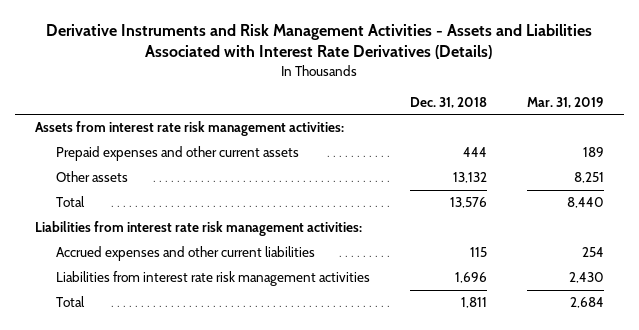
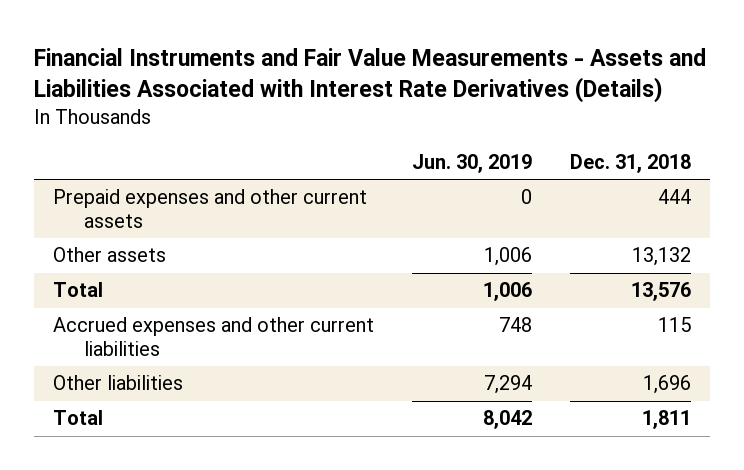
[46,23,593,60] Derivative Instruments and Risk Management Activities - Assets and Liabilities Associated with Interest Rate Derivatives (Details) -> [34,47,707,104] Financial Instruments and Fair Value Measurements - Assets and Liabilities Associated with Interest Rate Derivatives (Details)
[527,96,605,108] Mar. 31, 2019 -> none
none -> [412,153,533,173] Jun. 30, 2019
[34,121,344,137] Assets from interest rate risk management activities: -> none
[34,221,362,237] Liabilities from interest rate risk management activities: -> none
[56,271,371,287] Liabilities from interest rate risk management activities -> [53,375,184,391] Other liabilities

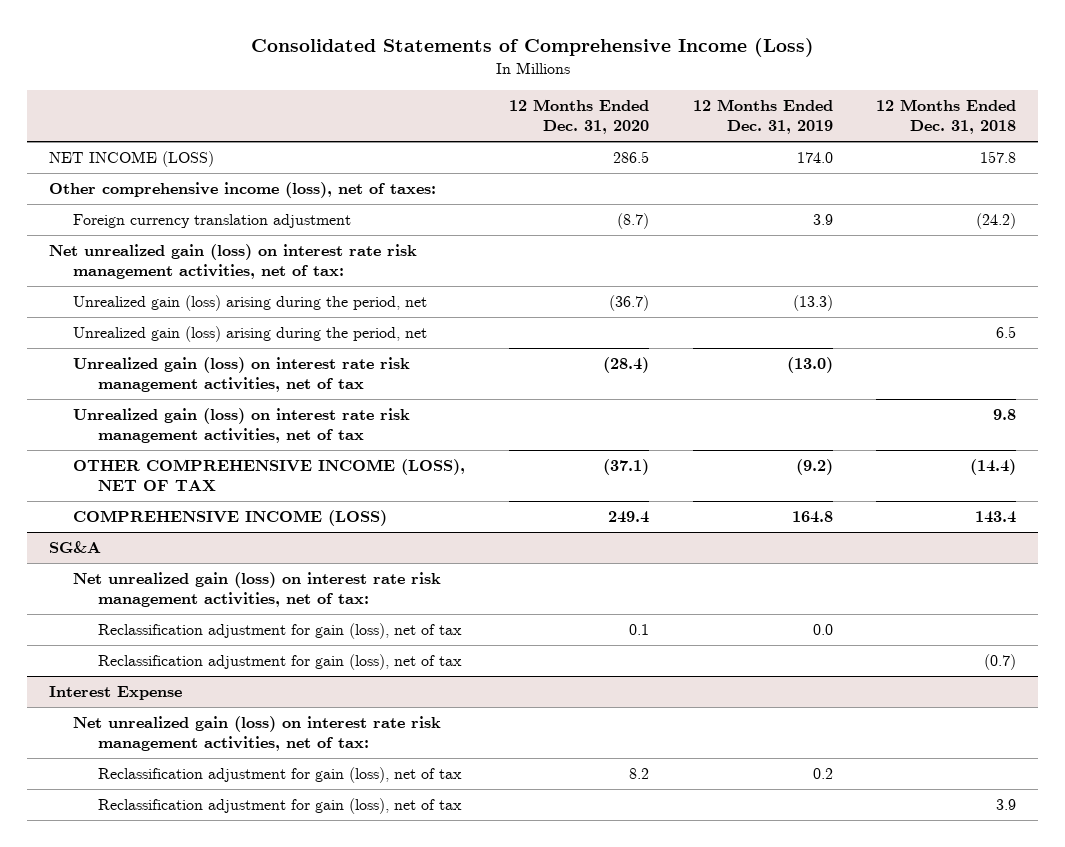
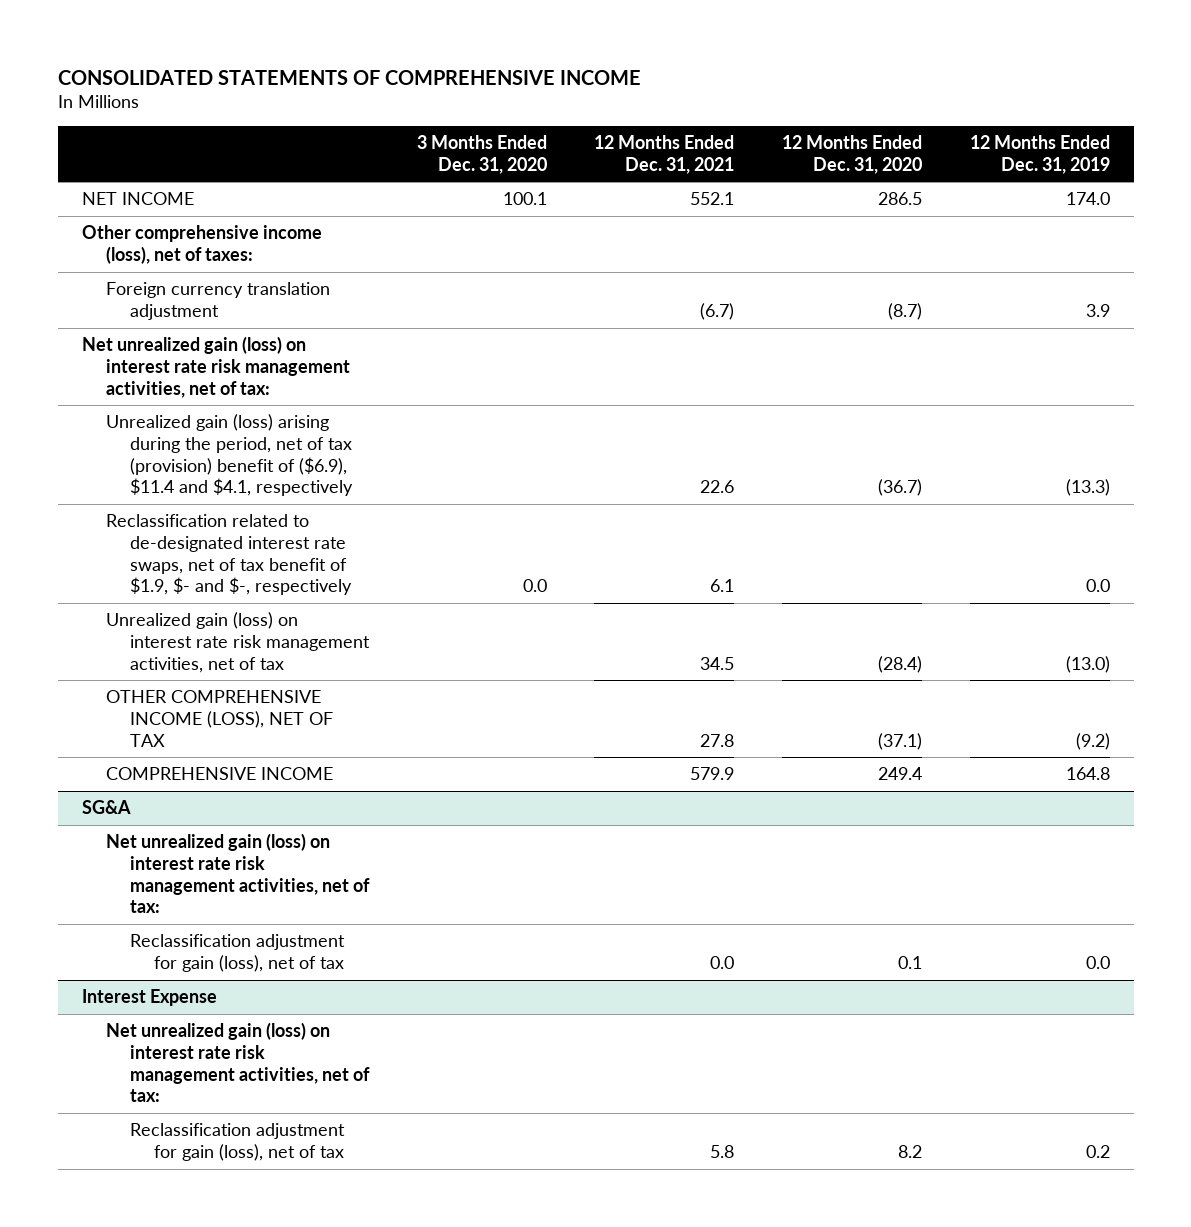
[250,38,814,58] Consolidated Statements of Comprehensive Income (Loss) -> [57,69,641,85] CONSOLIDATED STATEMENTS OF COMPREHENSIVE INCOME
[876,99,1017,135] 12 Months Ended Dec. 31, 2018 -> none
none -> [416,135,547,174] 3 Months Ended Dec. 31, 2020
none -> [594,135,735,174] 12 Months Ended Dec. 31, 2021
[49,151,215,168] NET INCOME (LOSS) -> [81,192,194,206] NET INCOME
[73,326,428,343] Unrealized gain (loss) arising during the period, net -> none
[73,295,428,312] Unrealized gain (loss) arising during the period, net -> [105,414,354,497] Unrealized gain (loss) arising during the period, net of tax (provision) benefit of ($6.9), $11.4 and $4.1, respectively
none -> [105,514,353,596] Reclassification related to de-designated interest rate swaps, net of tax benefit of $1.9, $- and $-, respectively
[73,408,411,444] Unrealized gain (loss) on interest rate risk management activities, net of tax -> none
[73,510,388,527] COMPREHENSIVE INCOME (LOSS) -> [105,767,333,781] COMPREHENSIVE INCOME
[97,654,462,671] Reclassification adjustment for gain (loss), net of tax -> none
[97,798,462,815] Reclassification adjustment for gain (loss), net of tax -> none

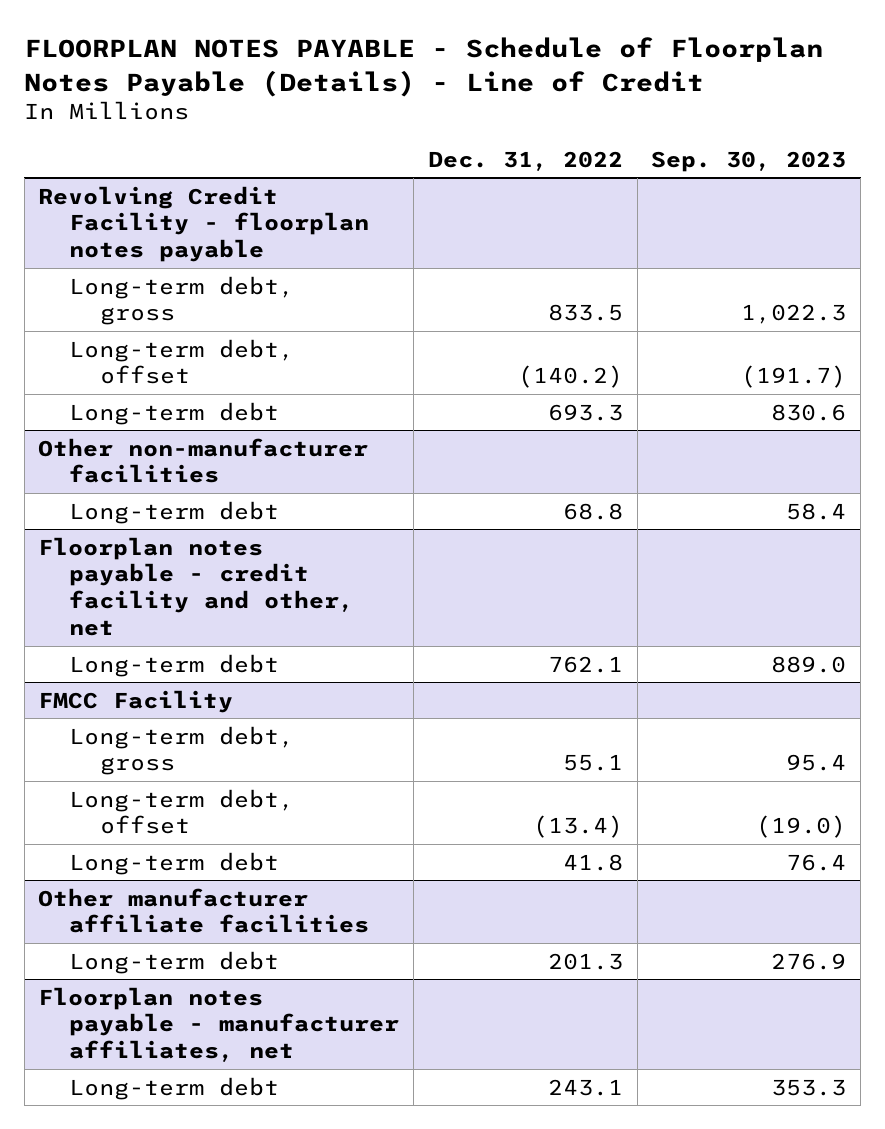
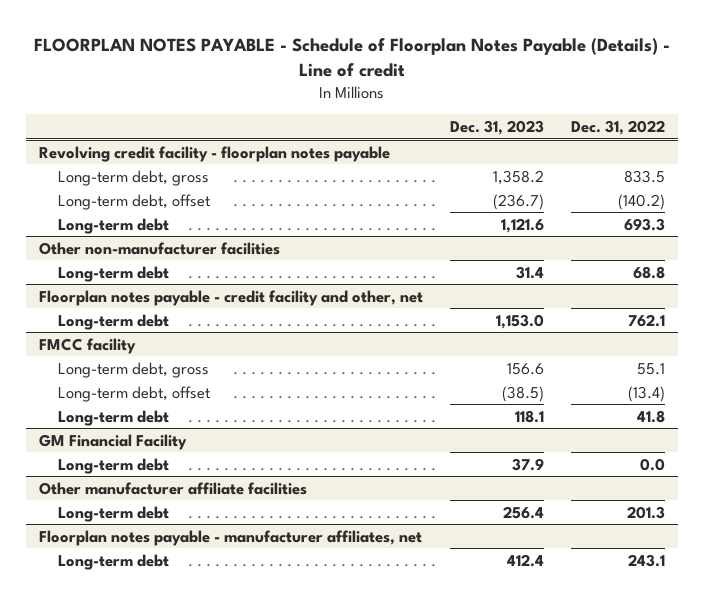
[24,37,824,97] FLOORPLAN NOTES PAYABLE - Schedule of Floorplan Notes Payable (Details) - Line of Credit -> [33,37,670,78] FLOORPLAN NOTES PAYABLE - Schedule of Floorplan Notes Payable (Details) - Line of credit
[651,150,847,172] Sep. 30, 2023 -> none
none -> [449,119,544,135] Dec. 31, 2023
[38,185,370,263] Revolving Credit Facility - floorplan notes payable -> [39,145,391,162] Revolving credit facility - floorplan notes payable
[38,689,234,713] FMCC Facility -> [39,337,137,354] FMCC facility
none -> [39,433,188,450] GM Financial Facility
none -> [57,457,169,474] Long-term debt

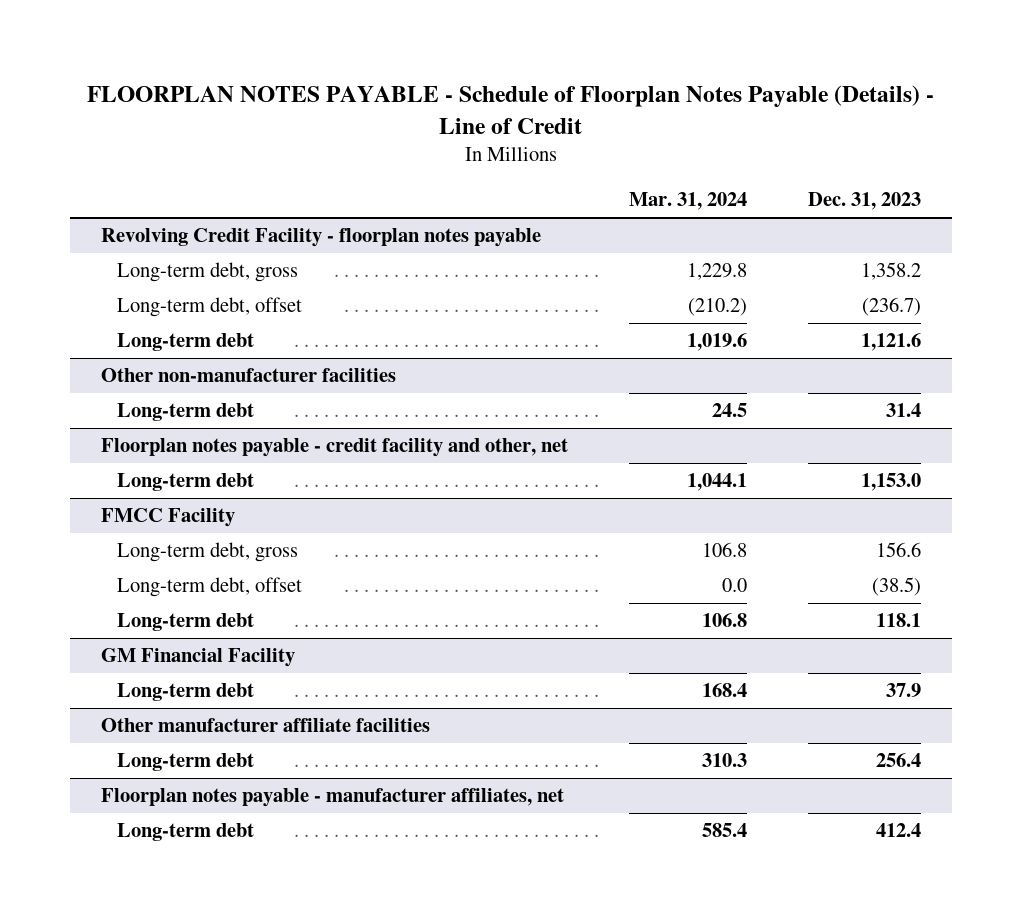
[33,37,670,78] FLOORPLAN NOTES PAYABLE - Schedule of Floorplan Notes Payable (Details) - Line of credit -> [87,85,935,134] FLOORPLAN NOTES PAYABLE - Schedule of Floorplan Notes Payable (Details) - Line of Credit
[570,119,665,135] Dec. 31, 2022 -> none
none -> [629,192,748,211] Mar. 31, 2024
[39,145,391,162] Revolving credit facility - floorplan notes payable -> [101,228,542,248] Revolving Credit Facility - floorplan notes payable
[39,337,137,354] FMCC facility -> [101,508,236,528] FMCC Facility

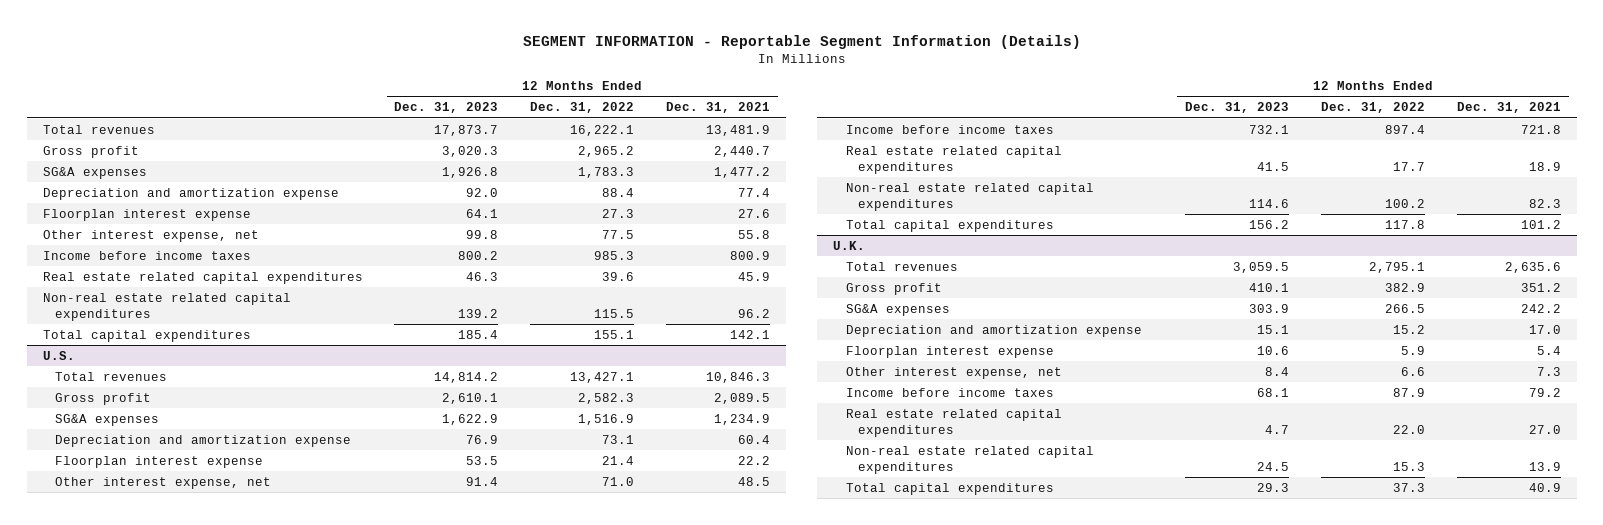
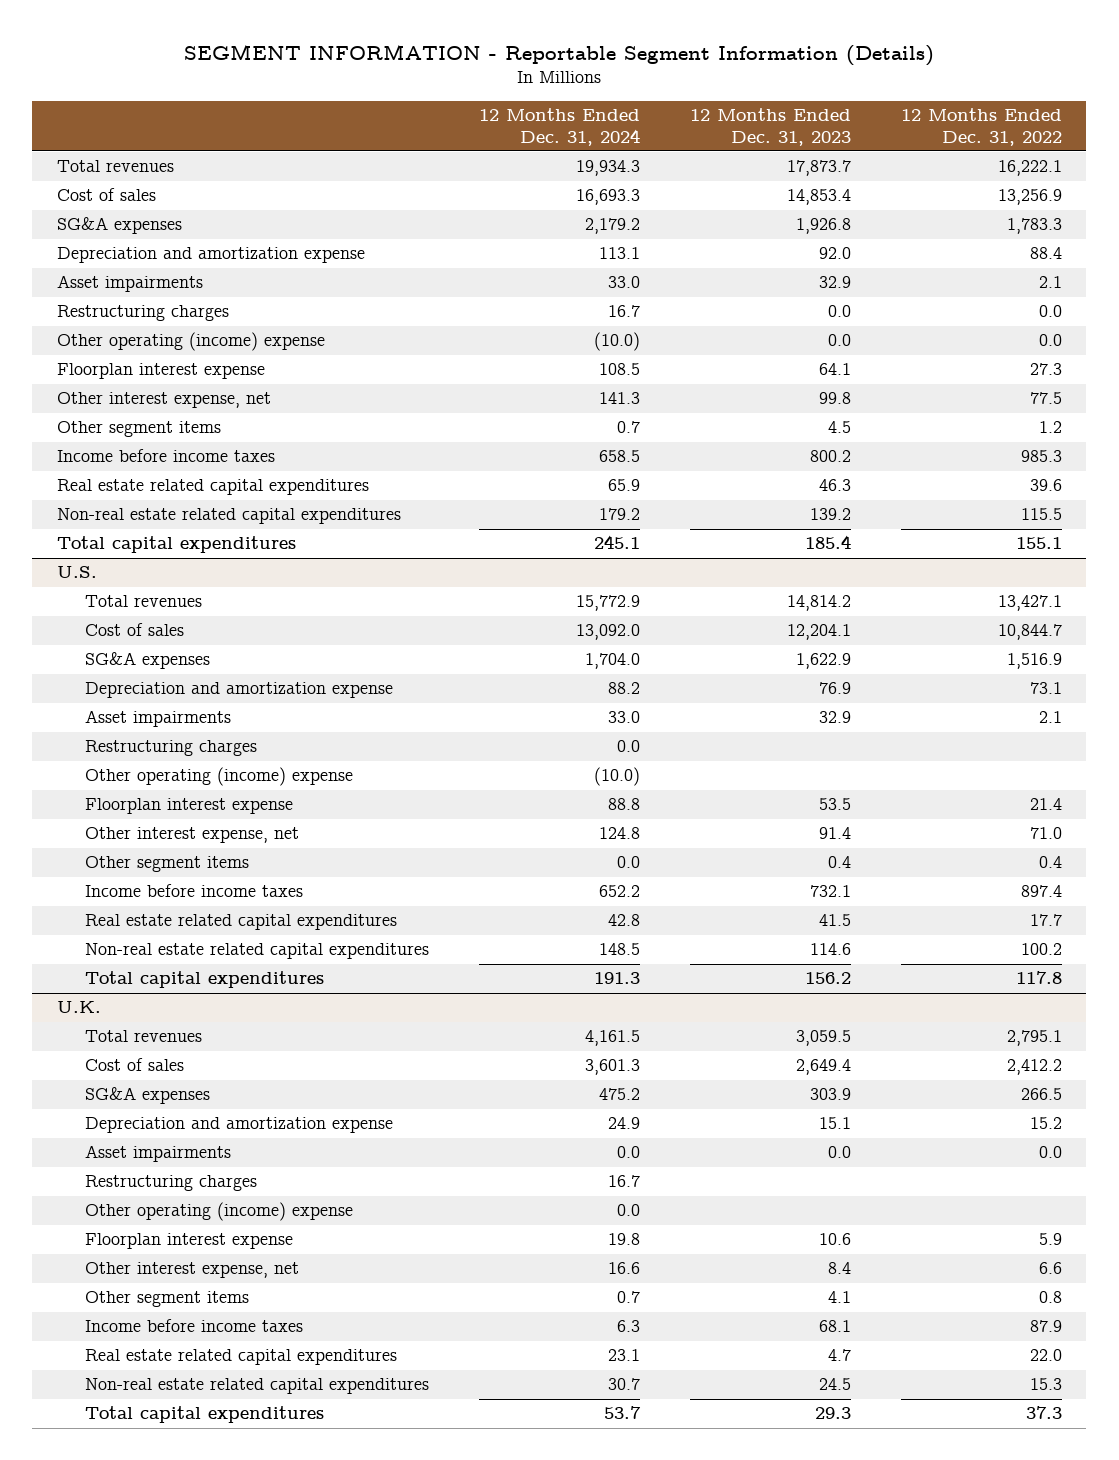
[666,102,771,114] Dec. 31, 2021 -> none
none -> [478,108,640,146] 12 Months Ended Dec. 31, 2024
[42,145,139,158] Gross profit -> none
none -> [57,188,157,202] Cost of sales
none -> [57,275,204,293] Asset impairments
none -> [57,305,230,322] Restructuring charges
none -> [57,332,326,352] Other operating (income) expense
none -> [57,421,222,438] Other segment items
[55,392,152,405] Gross profit -> none
none -> [85,623,185,637] Cost of sales
none -> [85,710,232,728] Asset impairments
none -> [85,740,258,757] Restructuring charges
none -> [85,767,354,787] Other operating (income) expense
none -> [85,856,250,873] Other segment items
[845,282,942,295] Gross profit -> none
none -> [85,1058,185,1072] Cost of sales
none -> [85,1145,232,1163] Asset impairments
none -> [85,1175,258,1192] Restructuring charges
none -> [85,1202,354,1222] Other operating (income) expense
none -> [85,1291,250,1308] Other segment items

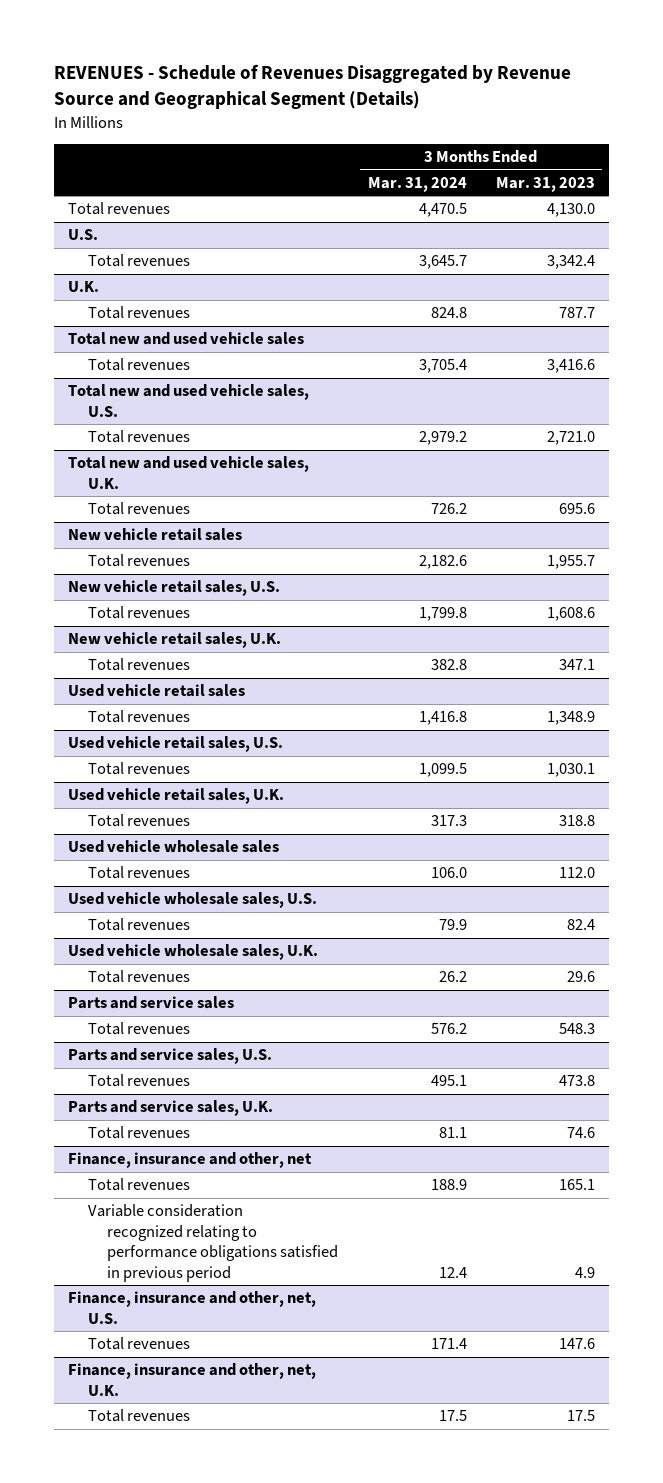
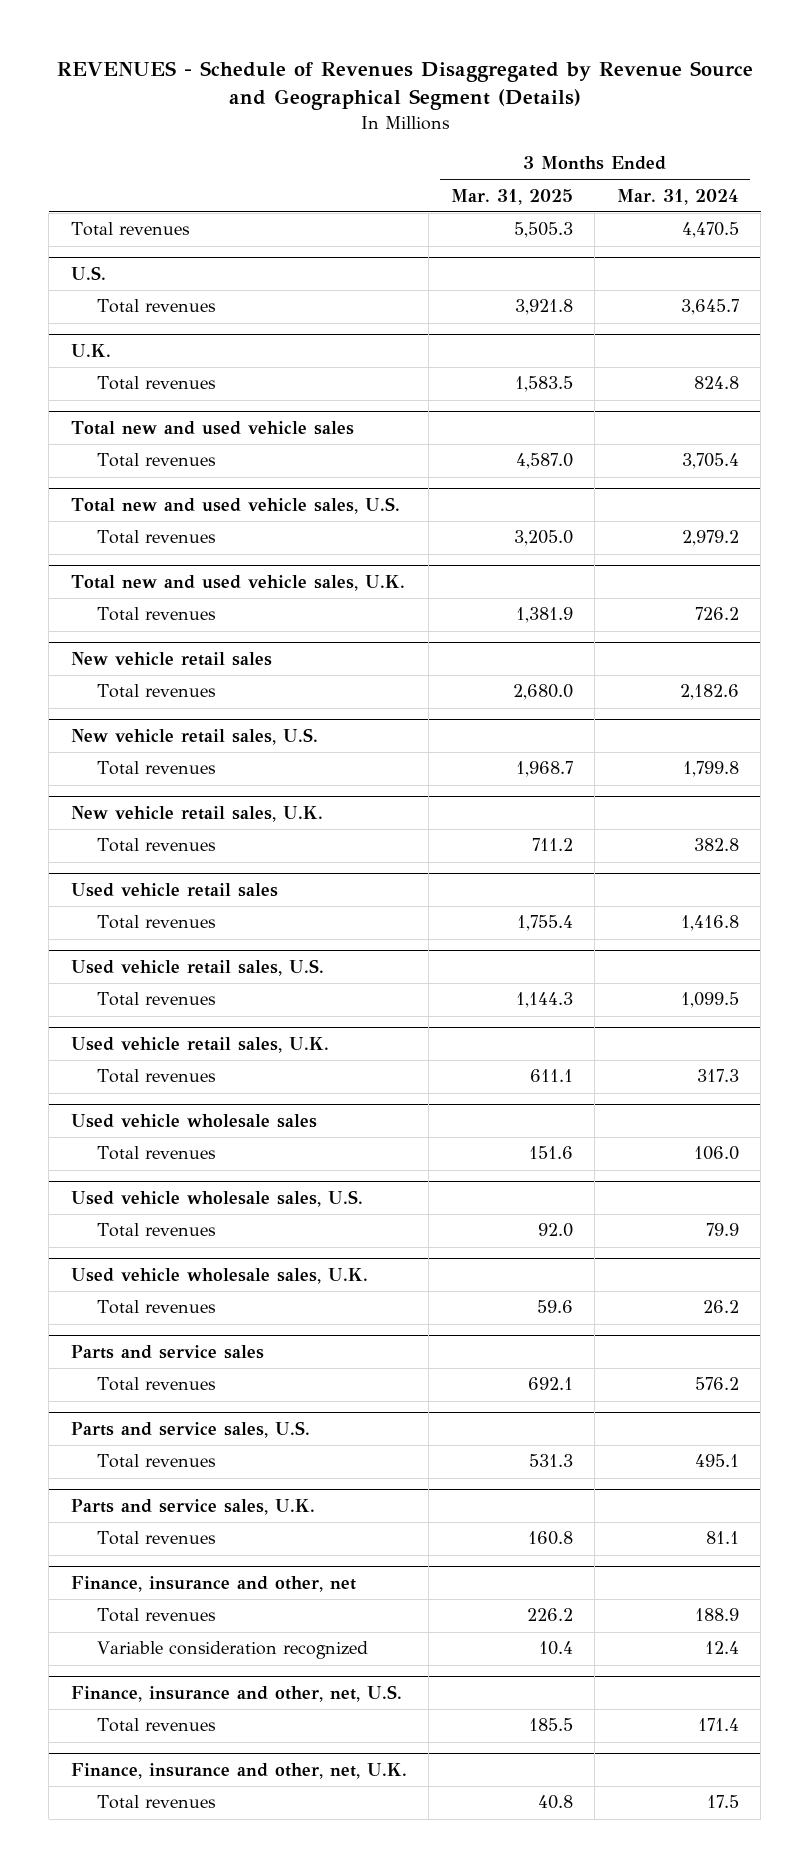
[495,176,595,192] Mar. 31, 2023 -> none
none -> [450,188,573,205] Mar. 31, 2025
[87,1204,339,1282] Variable consideration recognized relating to performance obligations satisfied in previous period -> [96,1641,368,1660] Variable consideration recognized

